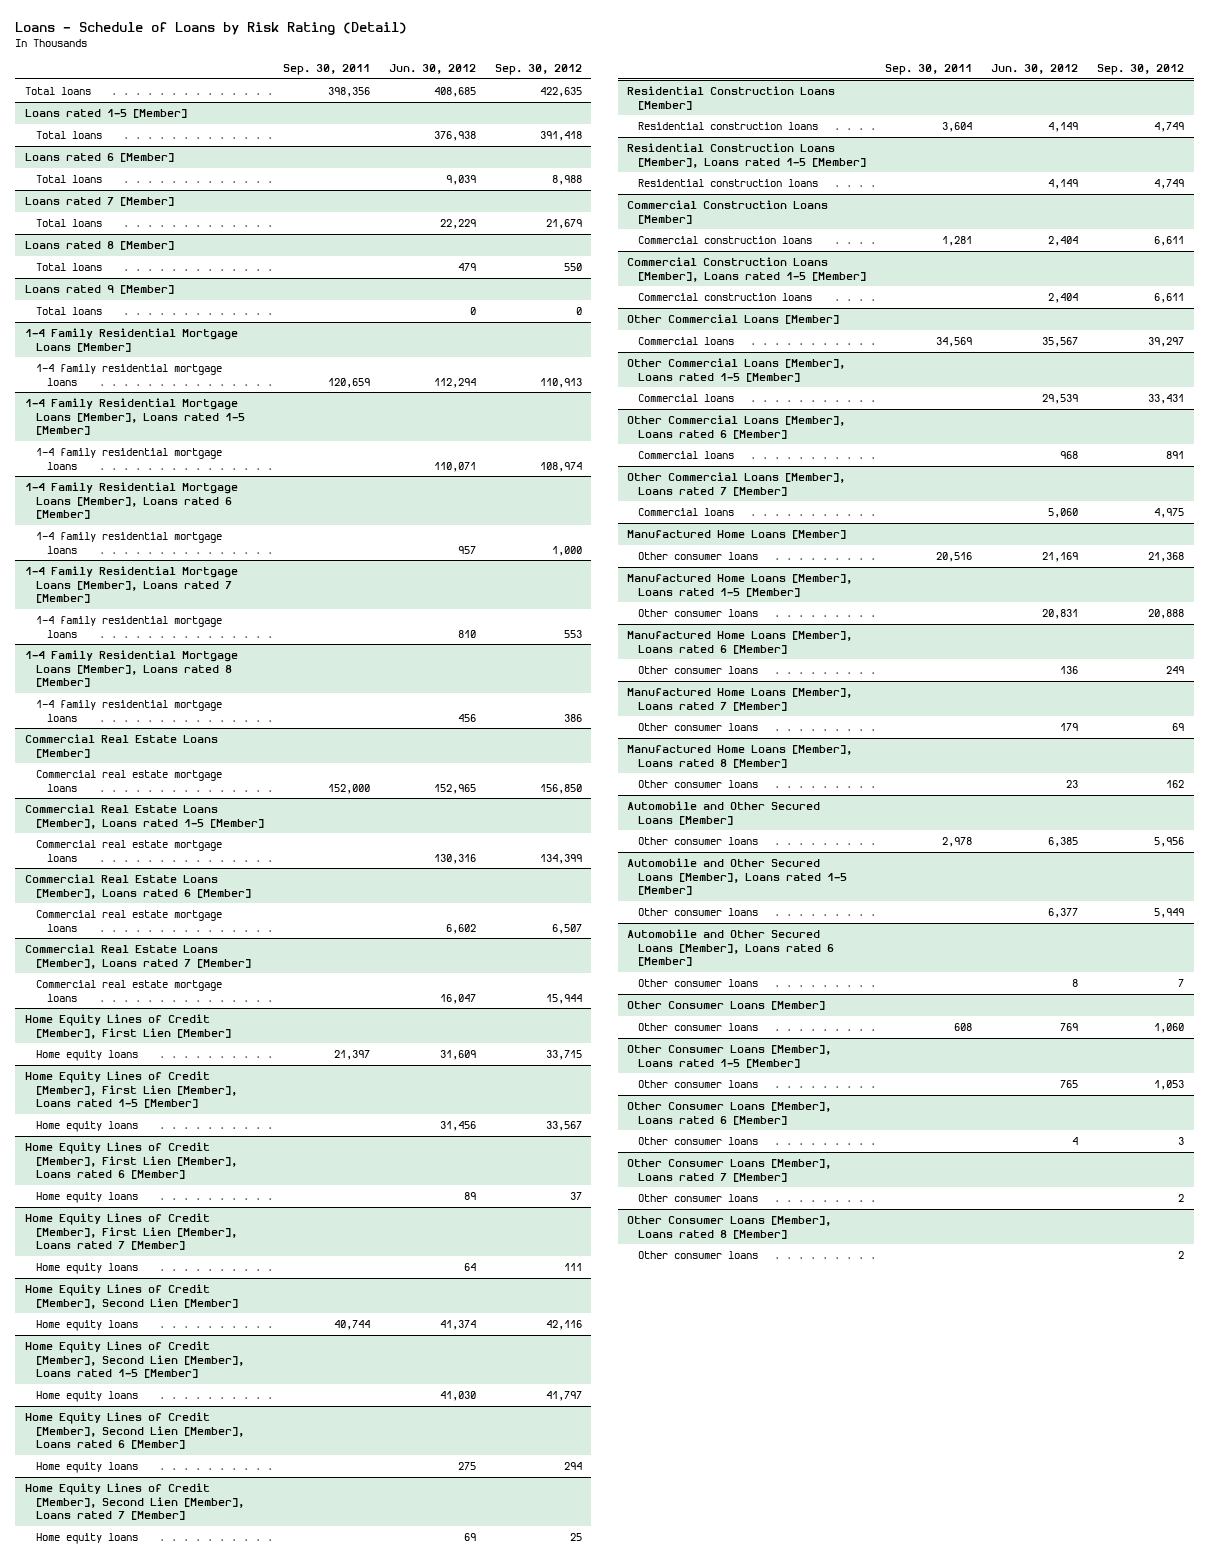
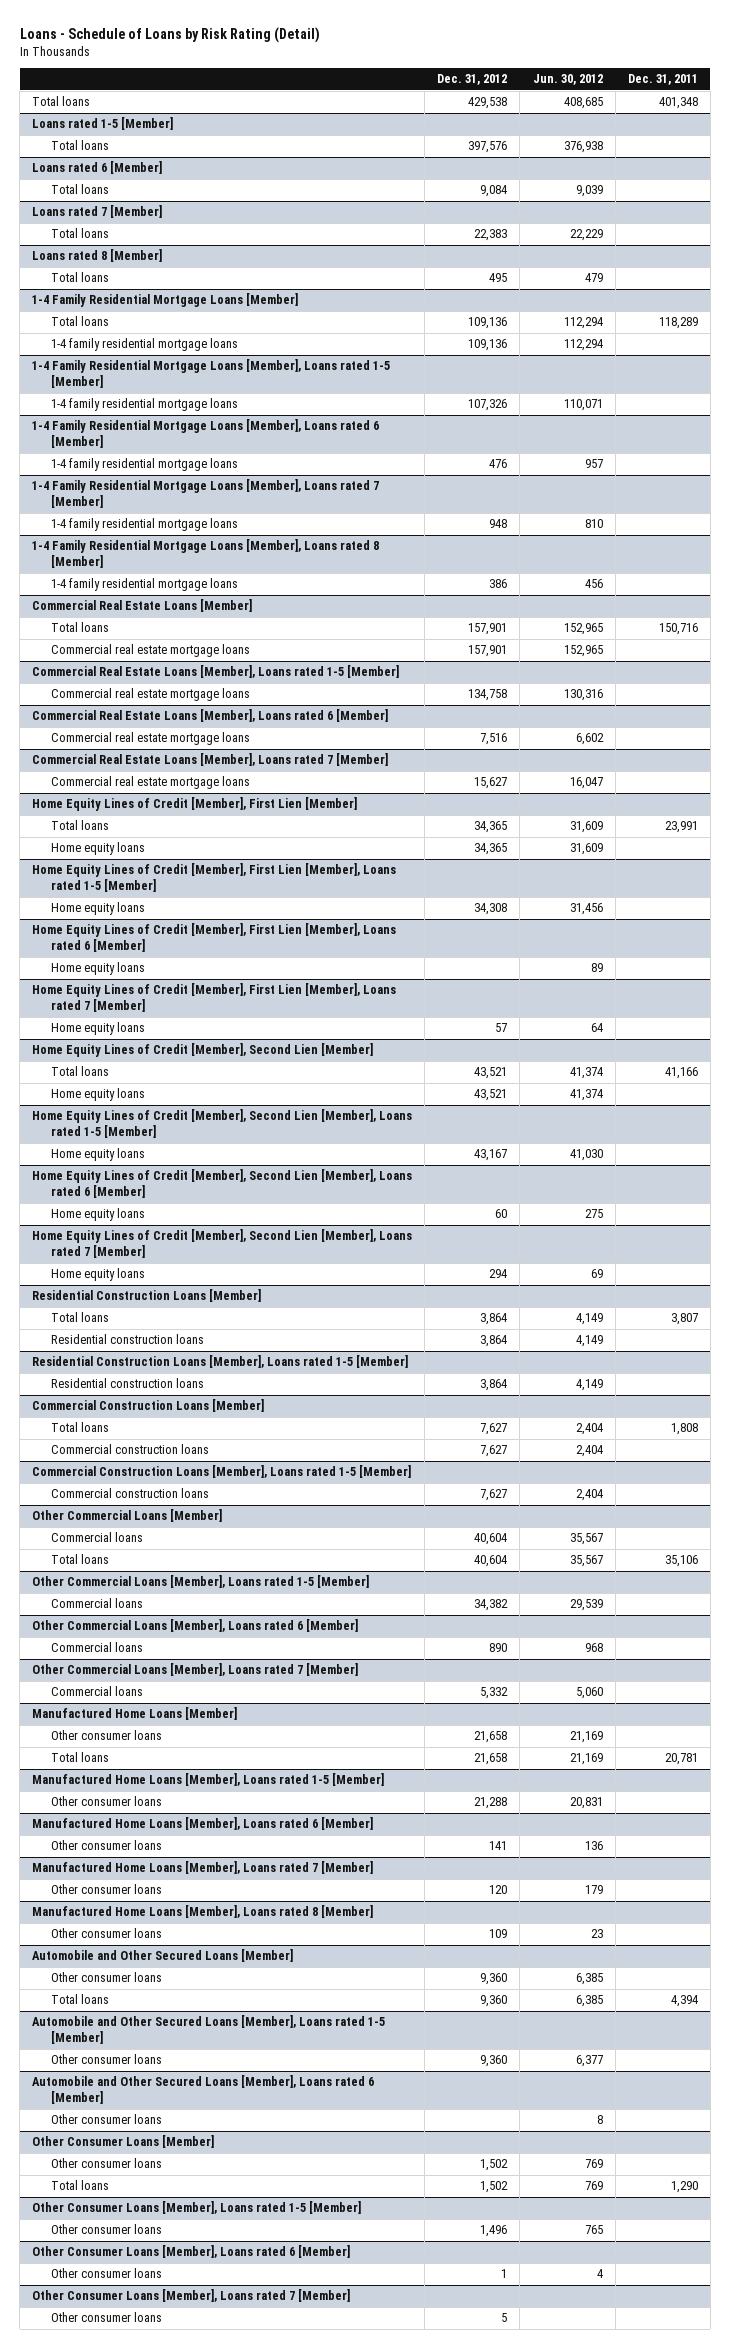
[282,64,370,76] Sep. 30, 2011 -> none
[494,64,582,76] Sep. 30, 2012 -> none
none -> [437,74,508,86] Dec. 31, 2012
none -> [627,74,698,86] Dec. 31, 2011
[24,284,174,294] Loans rated 9 [Member] -> none
[35,306,102,315] Total loans -> none
none -> [51,316,110,327] Total loans
none -> [51,622,110,633] Total loans
none -> [51,820,110,831] Total loans
none -> [51,1066,110,1077] Total loans
none -> [51,1312,110,1323] Total loans
none -> [51,1422,110,1433] Total loans
none -> [51,1554,110,1565] Total loans
none -> [51,1752,110,1763] Total loans
none -> [51,1994,110,2005] Total loans
none -> [51,2180,110,2191] Total loans
[627,1215,832,1239] Other Consumer Loans [Member], Loans rated 8 [Member] -> none
[638,1250,759,1259] Other consumer loans -> none

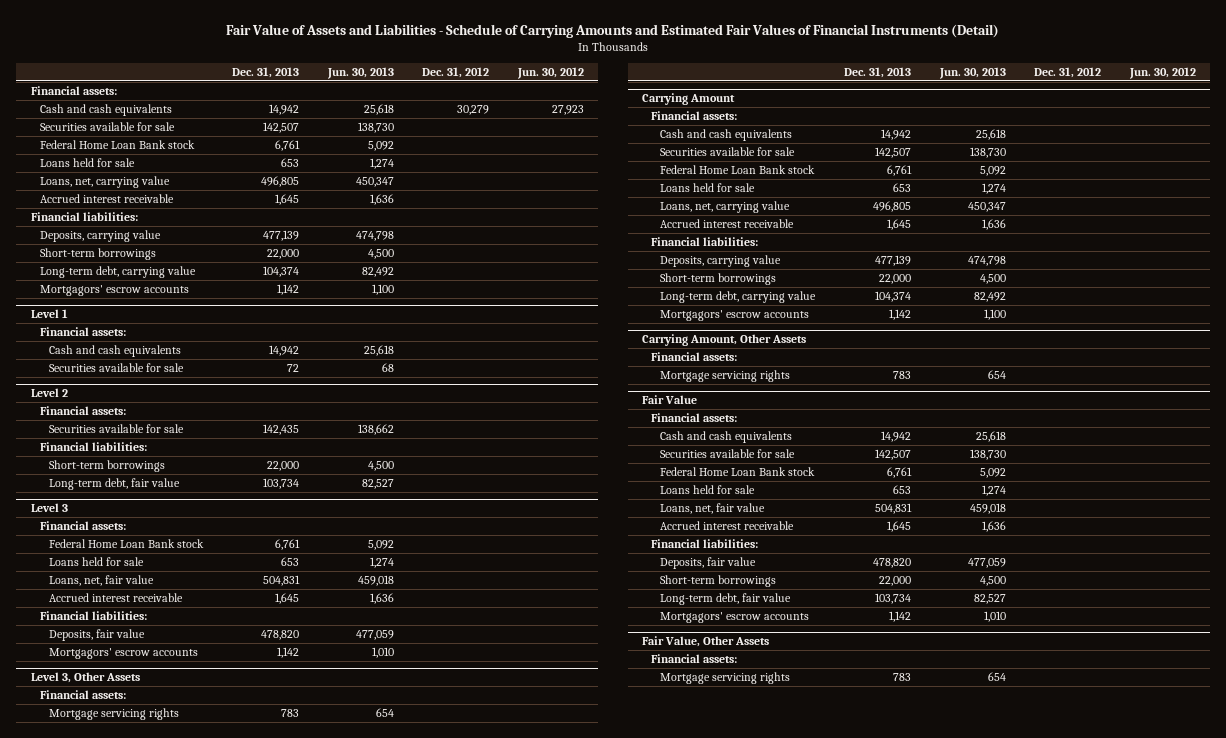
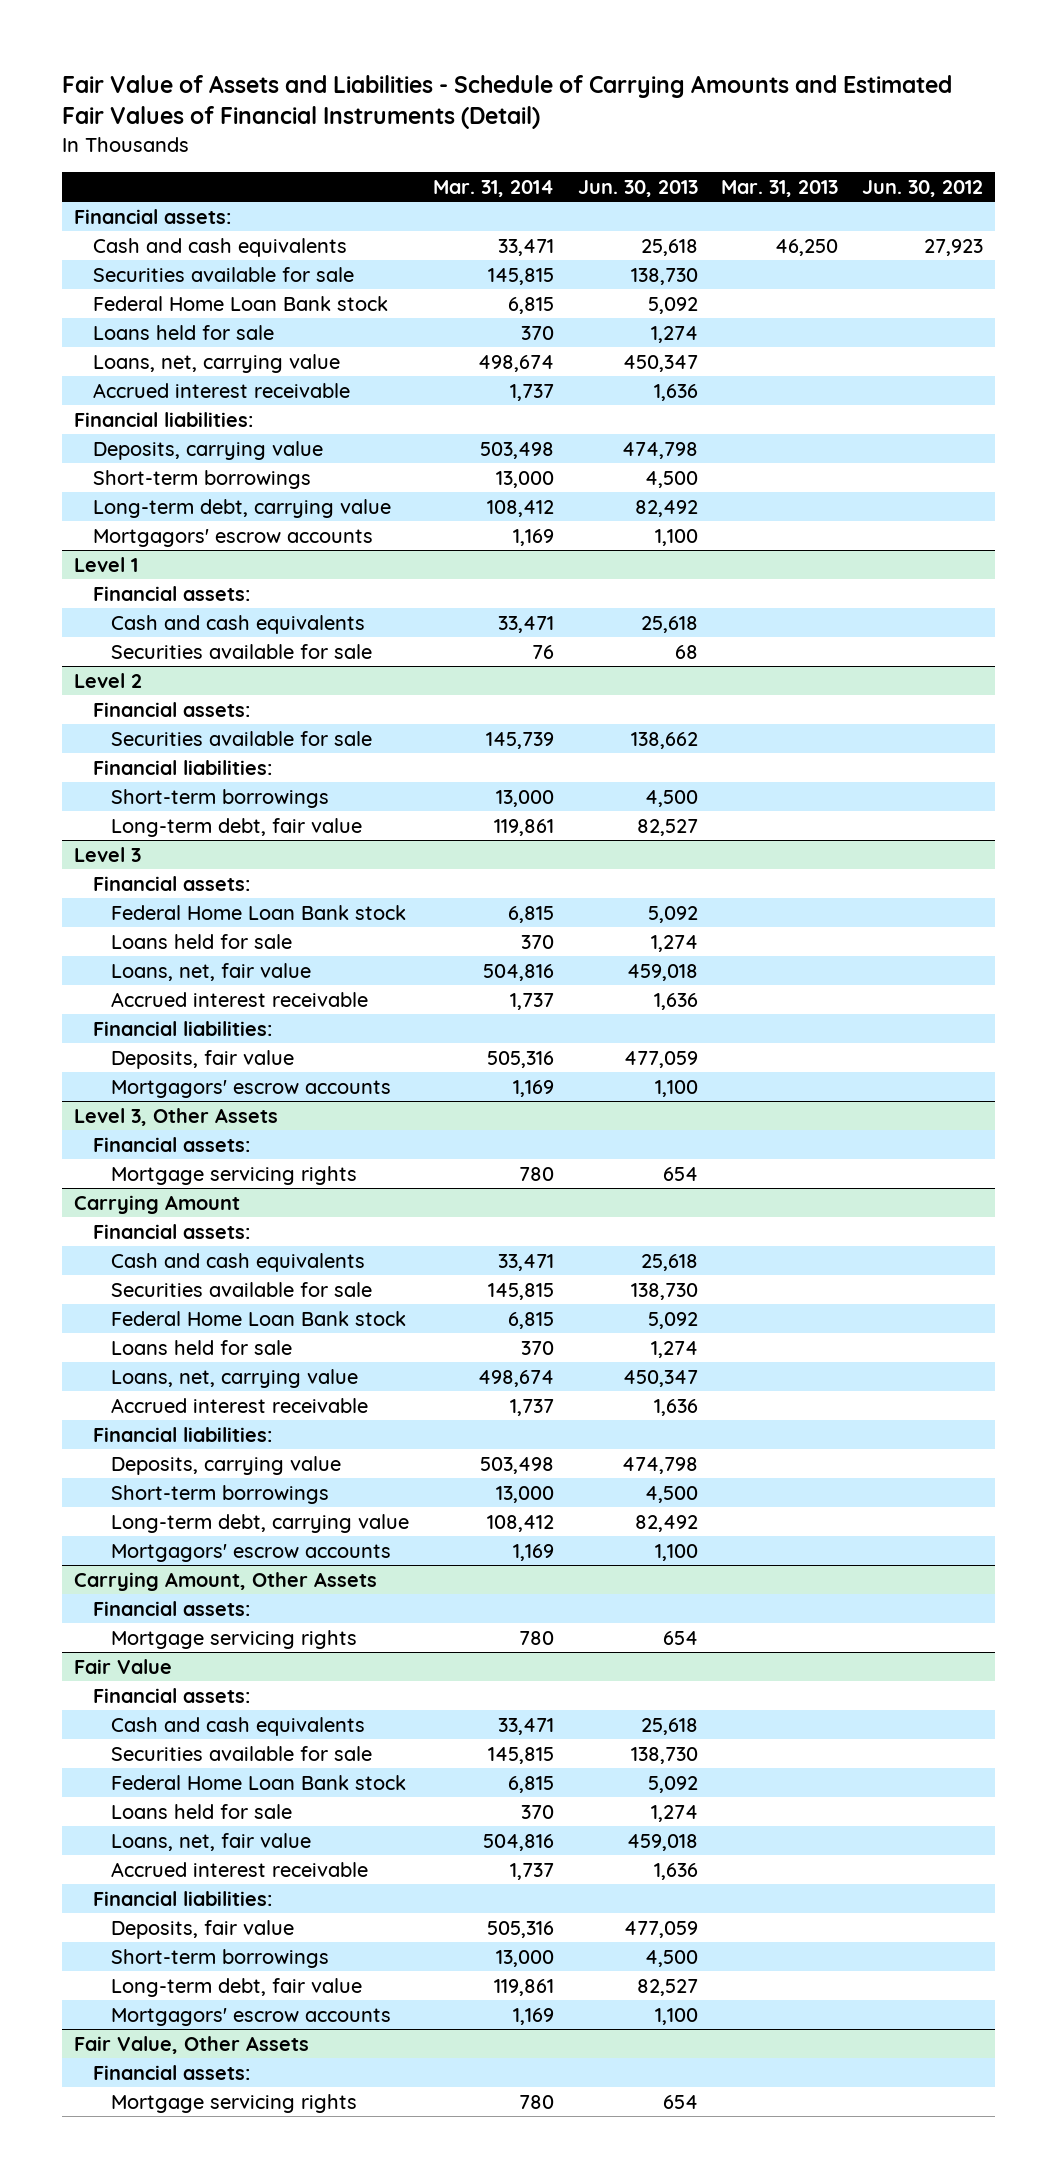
[232,66,300,78] Dec. 31, 2013 -> none
[422,66,490,78] Dec. 31, 2012 -> none
none -> [432,179,554,197] Mar. 31, 2014
none -> [721,179,839,197] Mar. 31, 2013
[371,646,394,658] 1,010 -> [654,1079,698,1097] 1,100
[983,610,1006,622] 1,010 -> [654,2007,698,2025] 1,100

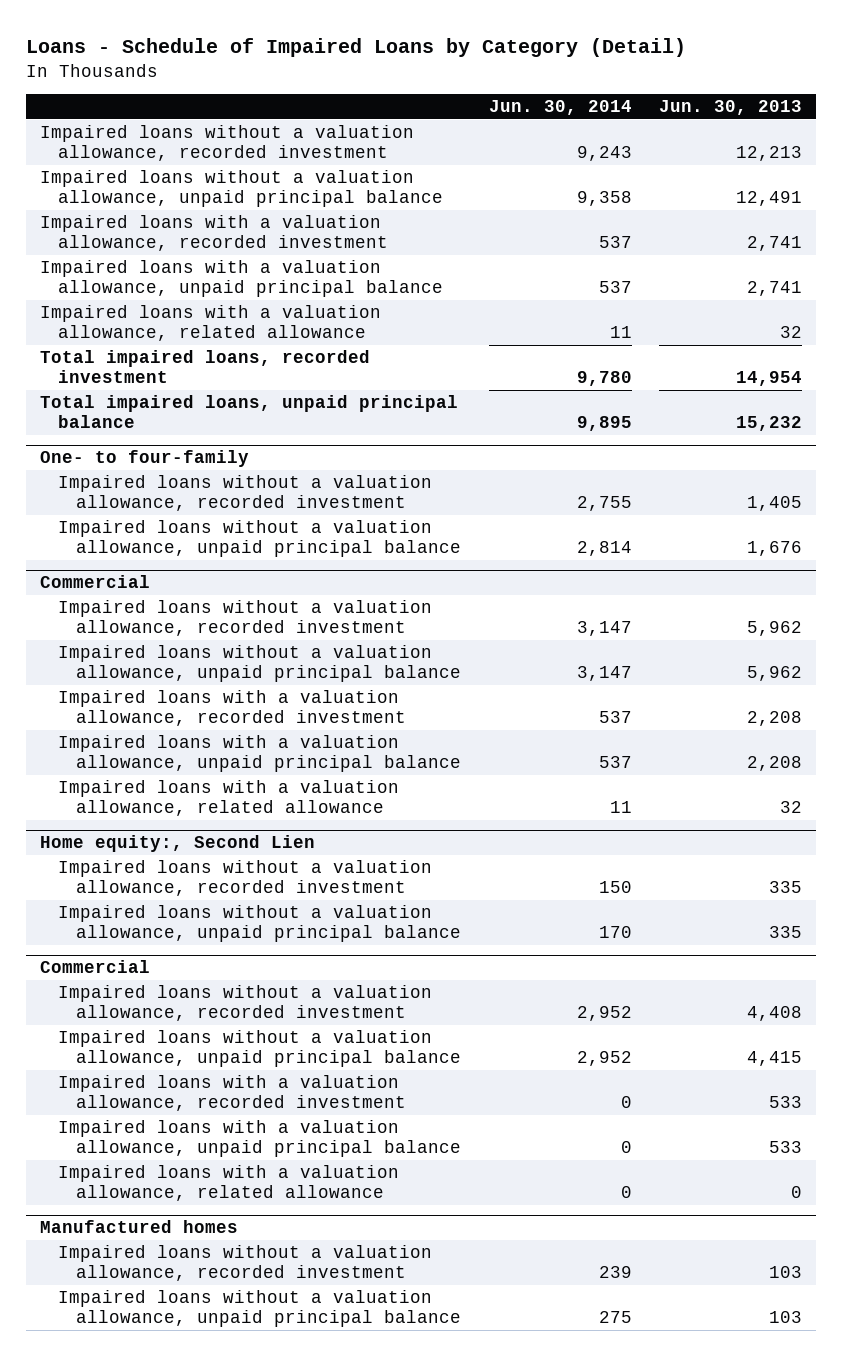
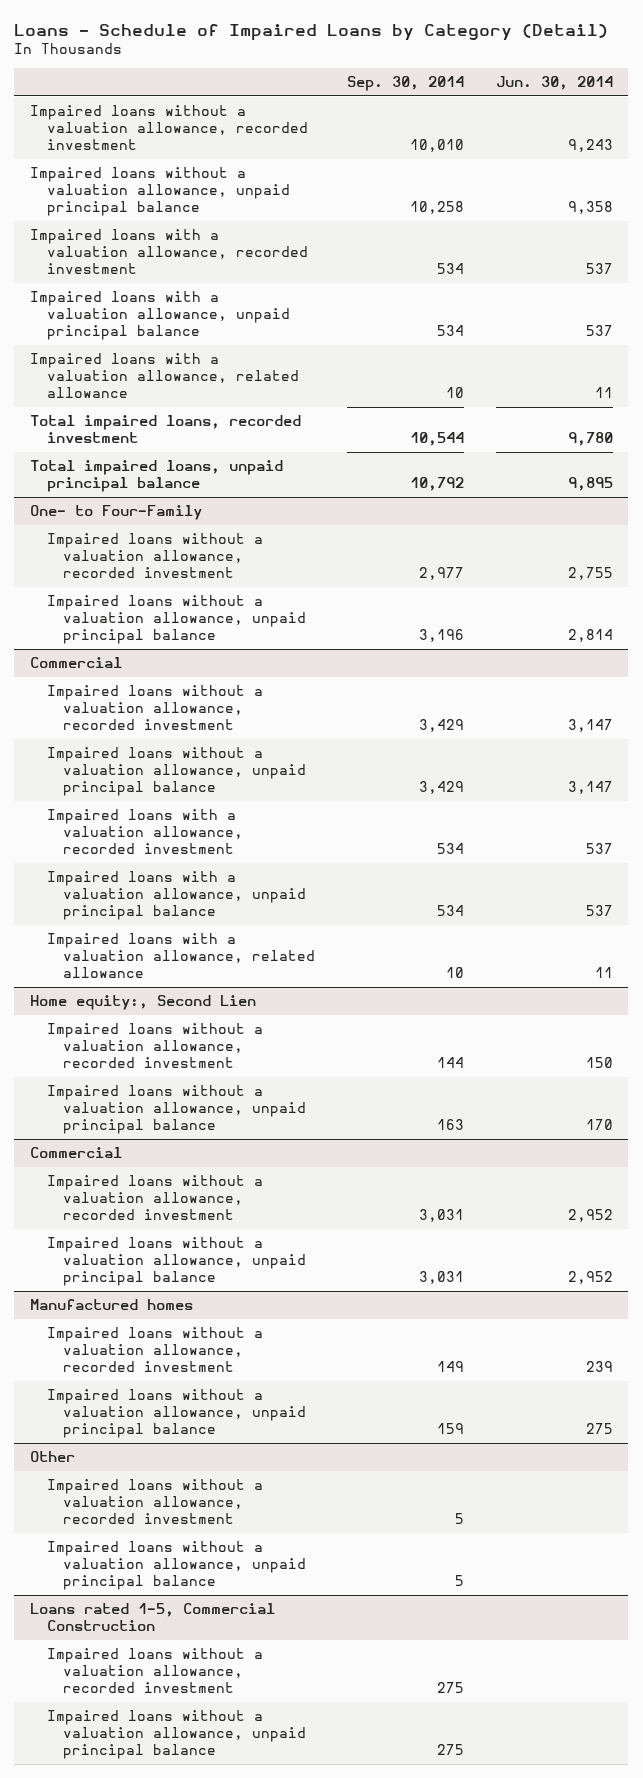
[658,100,802,116] Jun. 30, 2013 -> none
none -> [346,76,464,92] Sep. 30, 2014
[40,450,250,468] One- to four-family -> [30,505,203,521] One- to Four-Family
[58,1075,407,1112] Impaired loans with a valuation allowance, recorded investment -> none
[58,1120,462,1158] Impaired loans with a valuation allowance, unpaid principal balance -> none
[58,1165,400,1202] Impaired loans with a valuation allowance, related allowance -> none
none -> [30,1451,76,1463] Other
none -> [46,1479,263,1525] Impaired loans without a valuation allowance, recorded investment
none -> [46,1541,307,1591] Impaired loans without a valuation allowance, unpaid principal balance
none -> [30,1603,276,1632] Loans rated 1-5, Commercial Construction
none -> [46,1648,263,1694] Impaired loans without a valuation allowance, recorded investment
none -> [46,1710,307,1760] Impaired loans without a valuation allowance, unpaid principal balance

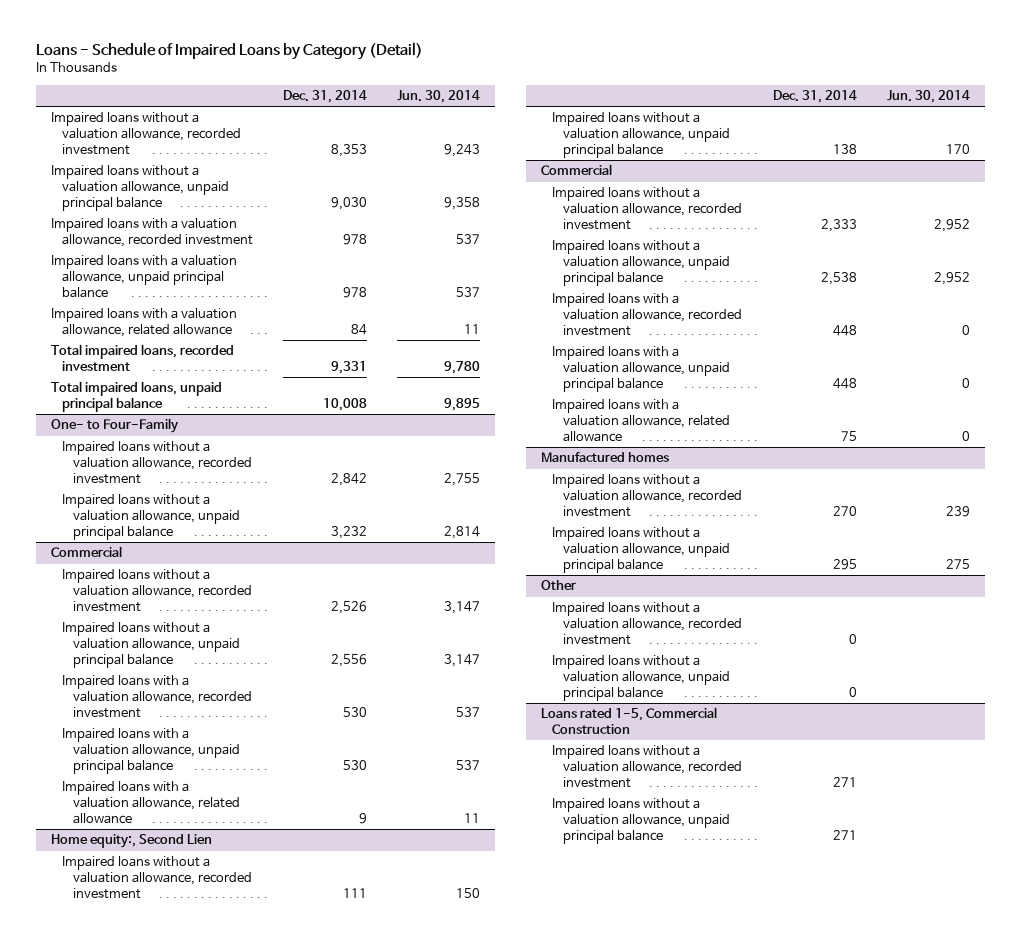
[346,76,464,92] Sep. 30, 2014 -> none
none -> [282,89,367,103] Dec. 31, 2014
none -> [552,293,742,336] Impaired loans with a valuation allowance, recorded investment
none -> [552,346,730,392] Impaired loans with a valuation allowance, unpaid principal balance
none -> [552,399,730,442] Impaired loans with a valuation allowance, related allowance

